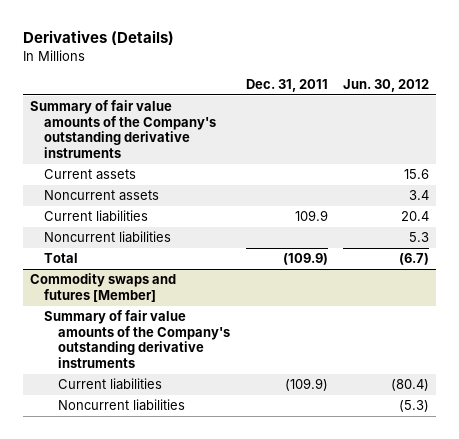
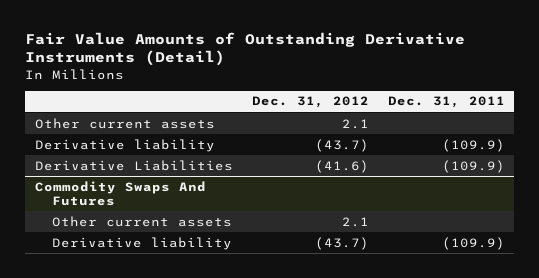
[22,30,174,46] Derivatives (Details) -> [25,31,466,67] Fair Value Amounts of Outstanding Derivative Instruments (Detail)
[342,79,429,93] Jun. 30, 2012 -> none
none -> [251,96,369,109] Dec. 31, 2012
[30,100,217,158] Summary of fair value amounts of the Company's outstanding derivative instruments -> none
[44,190,160,202] Noncurrent assets -> none
[44,210,149,223] Current liabilities -> none
[44,231,172,244] Noncurrent liabilities -> none
[44,310,231,368] Summary of fair value amounts of the Company's outstanding derivative instruments -> none
[58,399,186,412] Noncurrent liabilities -> none
[44,169,137,181] Current assets -> [34,117,215,129] Other current assets
none -> [34,138,215,152] Derivative liability
[44,253,79,264] Total -> [34,159,233,171] Derivative Liabilities
[30,273,177,302] Commodity swaps and futures [Member] -> [34,180,206,206] Commodity Swaps And Futures
none -> [51,215,232,227] Other current assets
[58,378,163,391] Current liabilities -> [51,236,232,250] Derivative liability

